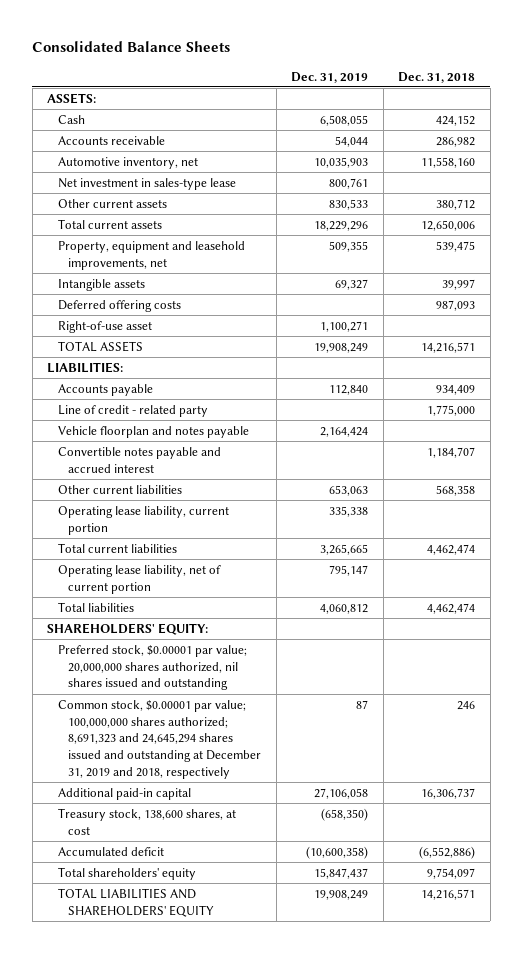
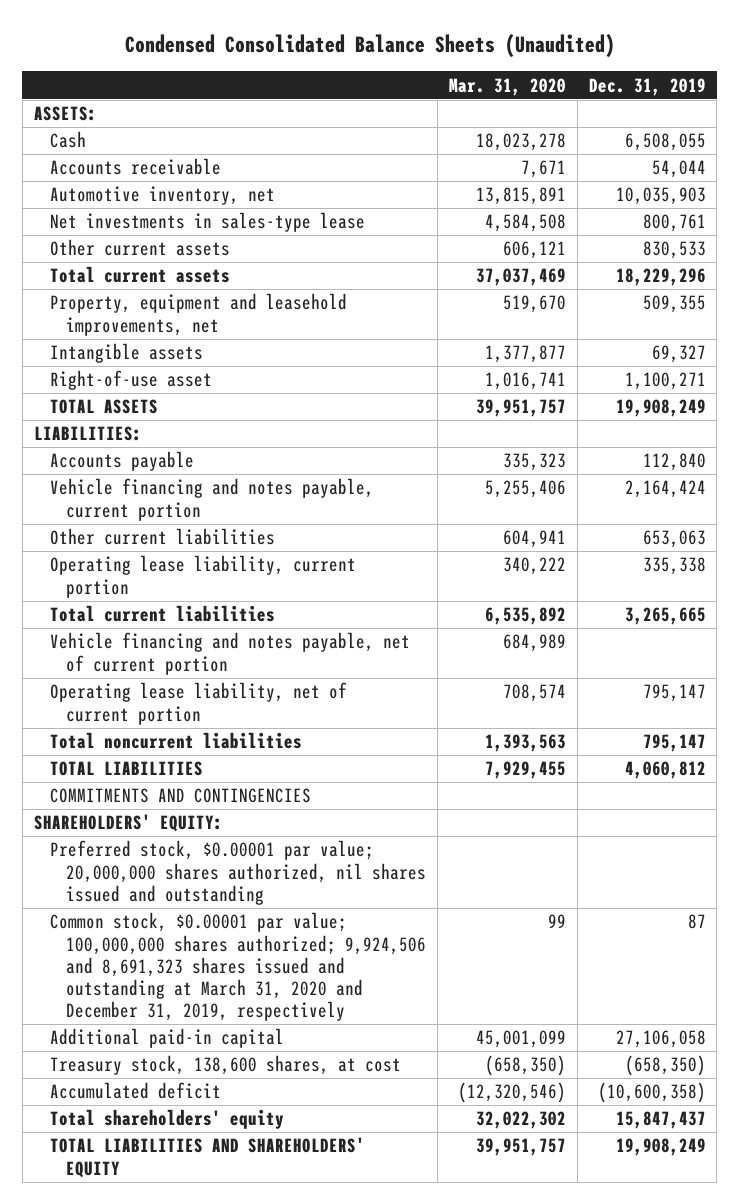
[32,41,231,53] Consolidated Balance Sheets -> [124,34,615,59] Condensed Consolidated Balance Sheets (Unaudited)
[398,71,476,83] Dec. 31, 2018 -> none
none -> [448,77,566,96] Mar. 31, 2020
[57,177,236,190] Net investment in sales-type lease -> [50,212,366,233] Net investments in sales-type lease
[57,299,181,312] Deferred offering costs -> none
[57,404,208,417] Line of credit - related party -> none
[57,446,221,473] Convertible notes payable and accrued interest -> none
[57,425,249,438] Vehicle floorplan and notes payable -> [50,478,375,521] Vehicle financing and notes payable, current portion
none -> [50,632,411,675] Vehicle financing and notes payable, net of current portion
none -> [50,732,303,750] Total noncurrent liabilities
[57,601,134,612] Total liabilities -> [50,761,204,777] TOTAL LIABILITIES
none -> [50,788,312,804] COMMITMENTS AND CONTINGENCIES
[57,699,261,779] Common stock, $0.00001 par value; 100,000,000 shares authorized; 8,691,323 and 24,645,294 shares issued and outstanding at December 31, 2019 and 2018, respectively -> [50,912,427,1022] Common stock, $0.00001 par value; 100,000,000 shares authorized; 9,924,506 and 8,691,323 shares issued and outstanding at March 31, 2020 and December 31, 2019, respectively

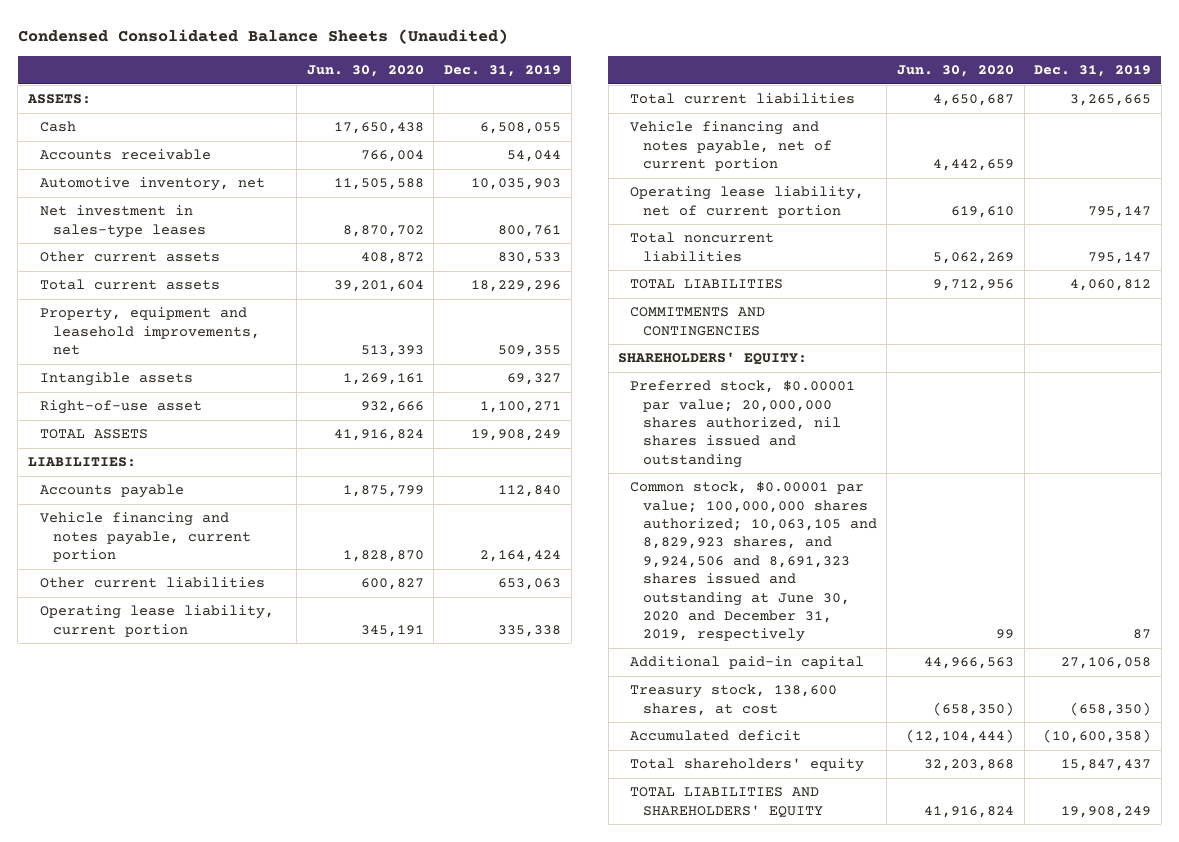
[448,77,566,96] Mar. 31, 2020 -> none
none -> [306,64,424,77] Jun. 30, 2020
[50,212,366,233] Net investments in sales-type lease -> [40,205,206,238] Net investment in sales-type leases
[50,912,427,1022] Common stock, $0.00001 par value; 100,000,000 shares authorized; 9,924,506 and 8,691,323 shares issued and outstanding at March 31, 2020 and December 31, 2019, respectively -> [630,481,877,643] Common stock, $0.00001 par value; 100,000,000 shares authorized; 10,063,105 and 8,829,923 shares, and 9,924,506 and 8,691,323 shares issued and outstanding at June 30, 2020 and December 31, 2019, respectively

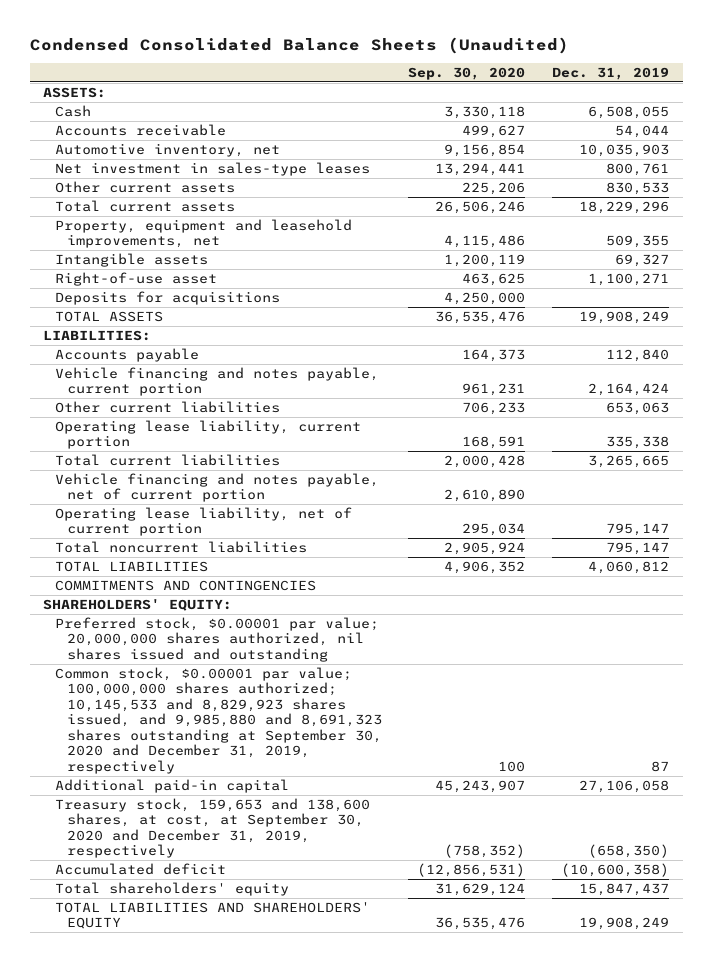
[306,64,424,77] Jun. 30, 2020 -> none
none -> [408,67,526,81] Sep. 30, 2020
none -> [54,290,280,305] Deposits for acquisitions
[630,481,877,643] Common stock, $0.00001 par value; 100,000,000 shares authorized; 10,063,105 and 8,829,923 shares, and 9,924,506 and 8,691,323 shares issued and outstanding at June 30, 2020 and December 31, 2019, respectively -> [54,666,382,774] Common stock, $0.00001 par value; 100,000,000 shares authorized; 10,145,533 and 8,829,923 shares issued, and 9,985,880 and 8,691,323 shares outstanding at September 30, 2020 and December 31, 2019, respectively
[630,684,838,716] Treasury stock, 138,600 shares, at cost -> [54,797,370,859] Treasury stock, 159,653 and 138,600 shares, at cost, at September 30, 2020 and December 31, 2019, respectively

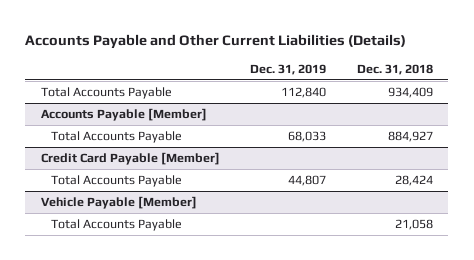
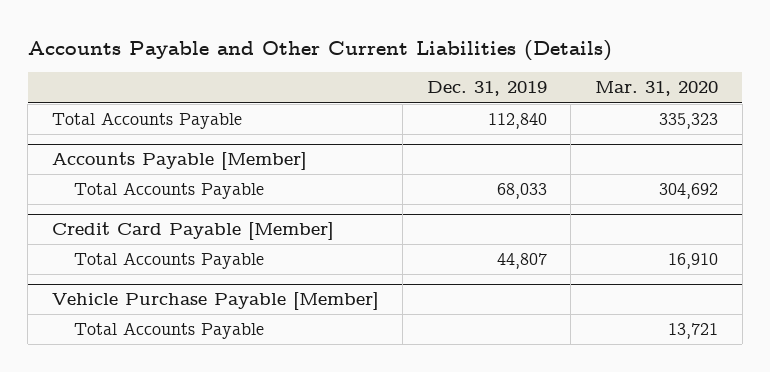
[356,63,433,75] Dec. 31, 2018 -> none
none -> [595,81,719,97] Mar. 31, 2020
[40,196,197,210] Vehicle Payable [Member] -> [51,292,379,311] Vehicle Purchase Payable [Member]

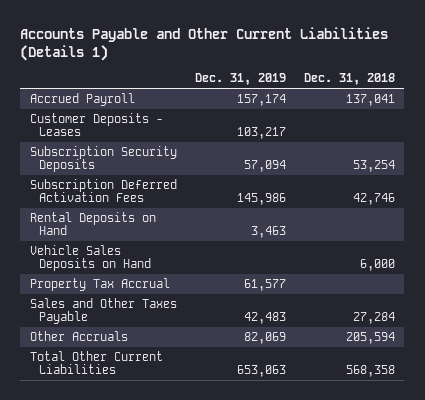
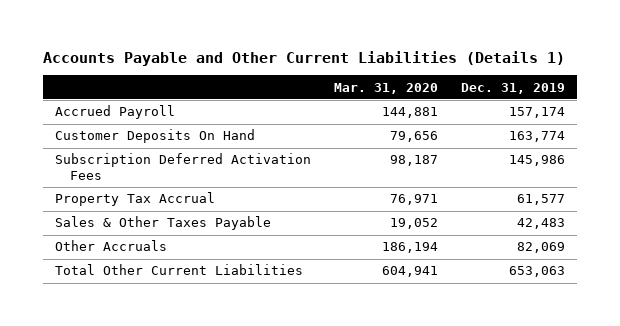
[304,73,396,86] Dec. 31, 2018 -> none
none -> [334,82,439,94] Mar. 31, 2020
[29,145,177,173] Subscription Security Deposits -> none
[29,112,163,137] Customer Deposits - Leases -> [54,129,255,144] Customer Deposits On Hand
[236,127,286,140] 103,217 -> [509,131,566,143] 163,774
[29,211,156,236] Rental Deposits on Hand -> none
[29,244,152,272] Vehicle Sales Deposits on Hand -> none
[29,297,177,325] Sales and Other Taxes Payable -> [54,216,271,231] Sales & Other Taxes Payable

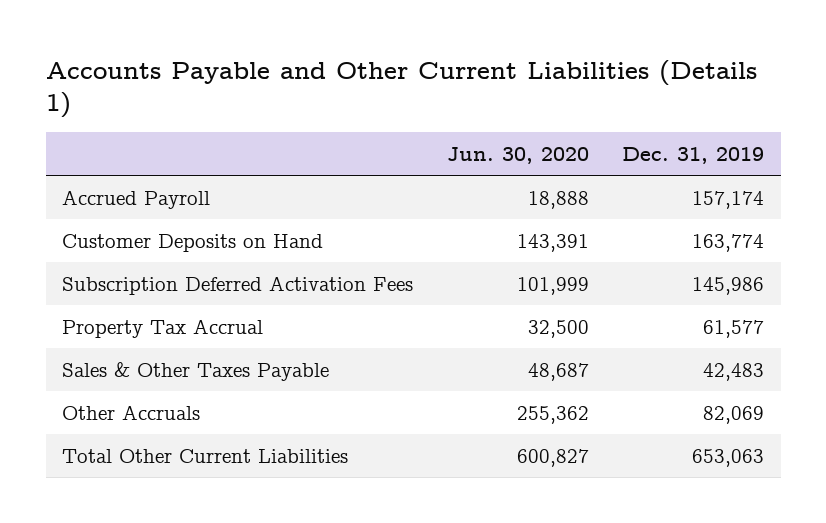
[334,82,439,94] Mar. 31, 2020 -> none
none -> [446,147,589,165] Jun. 30, 2020
[54,129,255,144] Customer Deposits On Hand -> [62,233,324,252] Customer Deposits on Hand

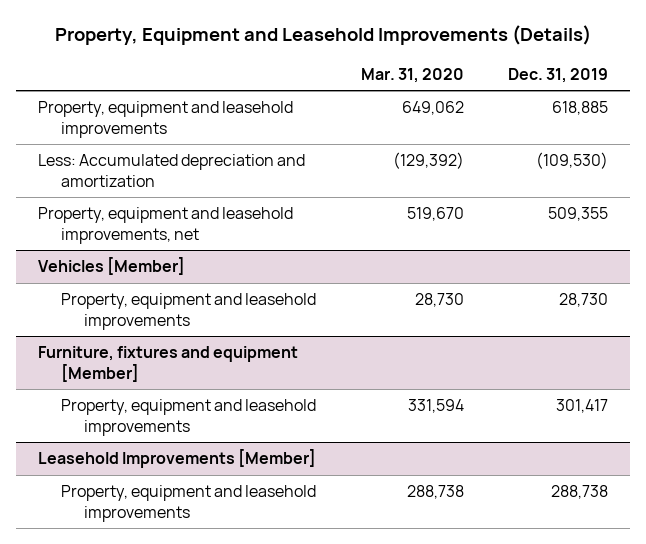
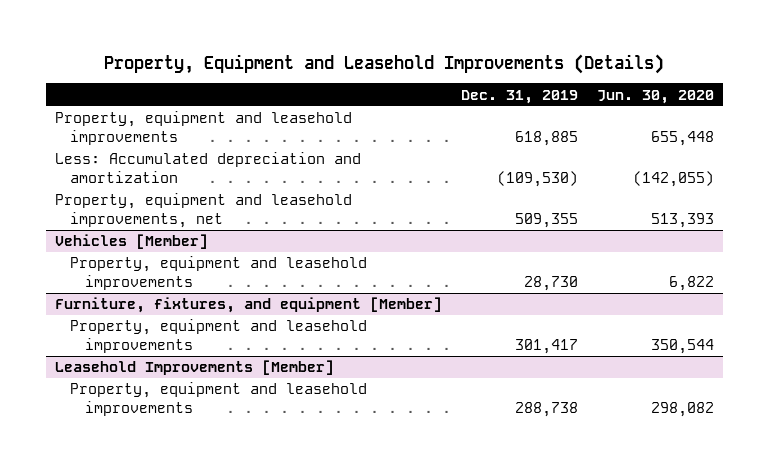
[360,67,464,83] Mar. 31, 2020 -> none
none -> [596,89,714,104] Jun. 30, 2020
[38,346,299,382] Furniture, fixtures and equipment [Member] -> [55,297,443,314] Furniture, fixtures, and equipment [Member]

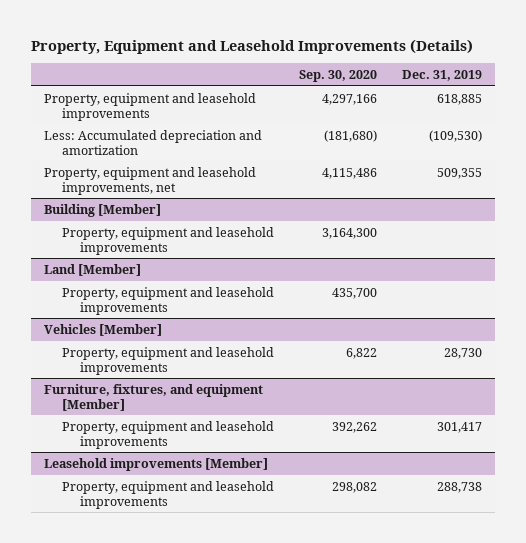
[596,89,714,104] Jun. 30, 2020 -> none
none -> [299,70,378,83] Sep. 30, 2020
none -> [43,203,161,217] Building [Member]
none -> [61,226,274,255] Property, equipment and leasehold improvements
none -> [43,263,141,276] Land [Member]
none -> [61,286,274,315] Property, equipment and leasehold improvements
[55,360,335,376] Leasehold Improvements [Member] -> [43,457,268,471] Leasehold improvements [Member]

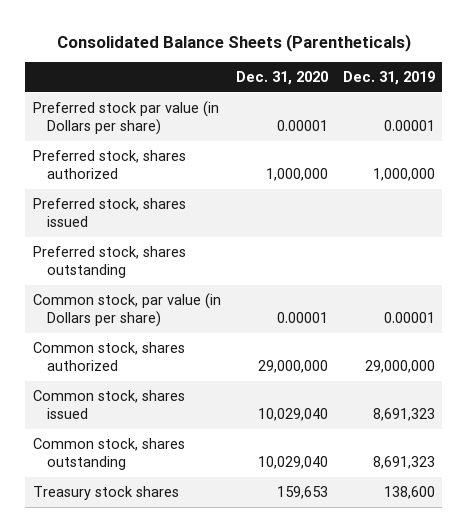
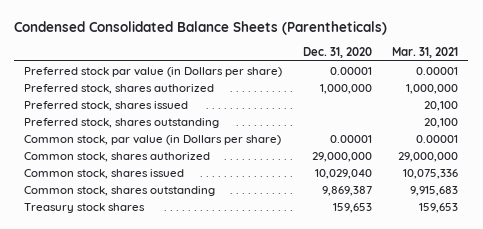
[56,33,411,52] Consolidated Balance Sheets (Parentheticals) -> [14,21,388,36] Condensed Consolidated Balance Sheets (Parentheticals)
[342,70,435,85] Dec. 31, 2019 -> none
none -> [392,47,459,59] Mar. 31, 2021
[257,456,328,470] 10,029,040 -> [321,185,372,196] 9,869,387

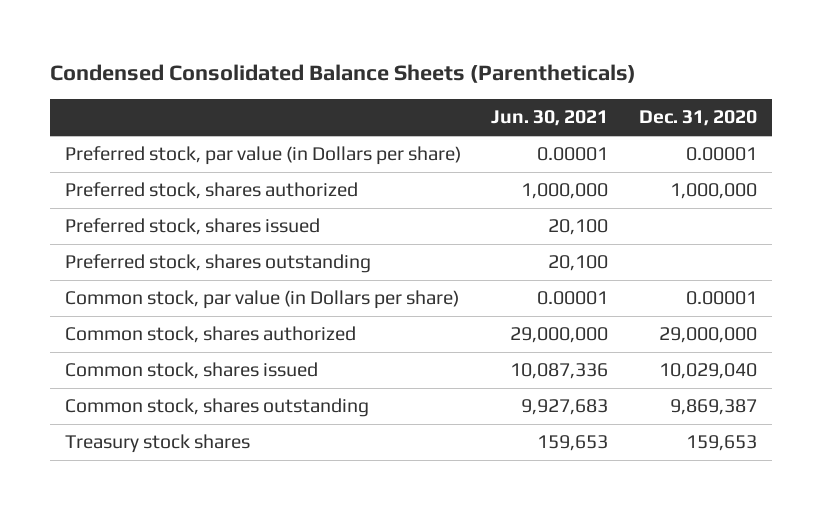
[392,47,459,59] Mar. 31, 2021 -> none
none -> [491,110,609,127] Jun. 30, 2021
[24,66,283,77] Preferred stock par value (in Dollars per share) -> [64,146,461,166] Preferred stock, par value (in Dollars per share)

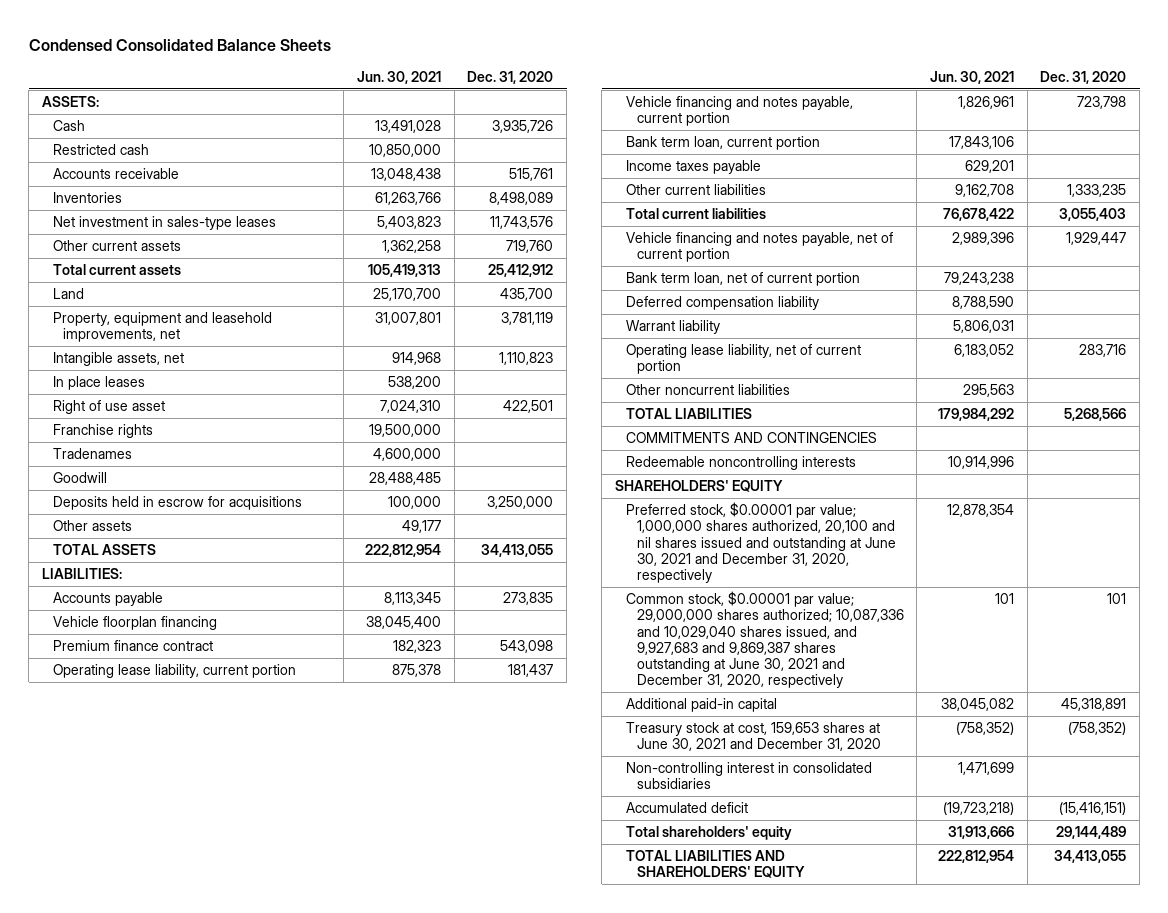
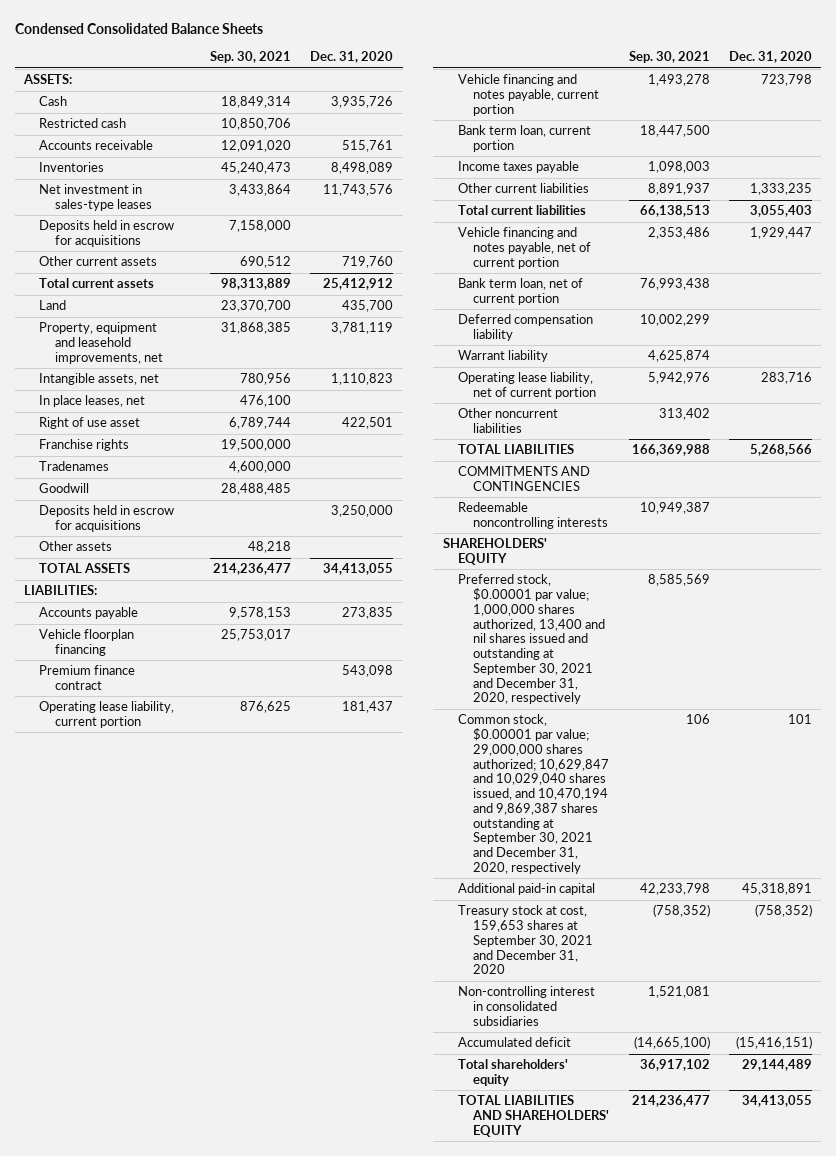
[356,70,441,84] Jun. 30, 2021 -> none
none -> [209,51,291,64] Sep. 30, 2021
none -> [39,220,175,247] Deposits held in escrow for acquisitions
[52,376,145,391] In place leases -> [39,395,146,408] In place leases, net
[625,502,896,584] Preferred stock, $0.00001 par value; 1,000,000 shares authorized, 20,100 and nil shares issued and outstanding at June 30, 2021 and December 31, 2020, respectively -> [458,574,606,705] Preferred stock, $0.00001 par value; 1,000,000 shares authorized, 13,400 and nil shares issued and outstanding at September 30, 2021 and December 31, 2020, respectively
[625,591,904,689] Common stock, $0.00001 par value; 29,000,000 shares authorized; 10,087,336 and 10,029,040 shares issued, and 9,927,683 and 9,869,387 shares outstanding at June 30, 2021 and December 31, 2020, respectively -> [458,714,610,874] Common stock, $0.00001 par value; 29,000,000 shares authorized; 10,629,847 and 10,029,040 shares issued, and 10,470,194 and 9,869,387 shares outstanding at September 30, 2021 and December 31, 2020, respectively
[625,722,881,752] Treasury stock at cost, 159,653 shares at June 30, 2021 and December 31, 2020 -> [458,905,594,975] Treasury stock at cost, 159,653 shares at September 30, 2021 and December 31, 2020

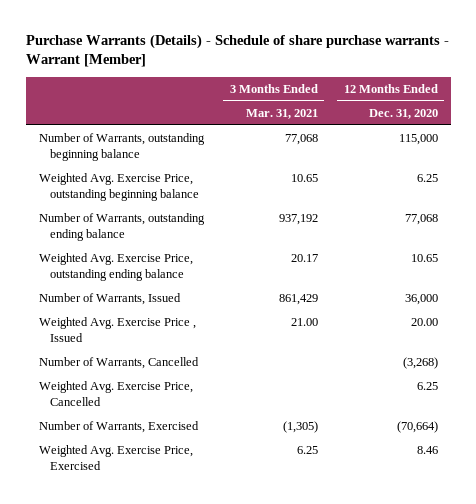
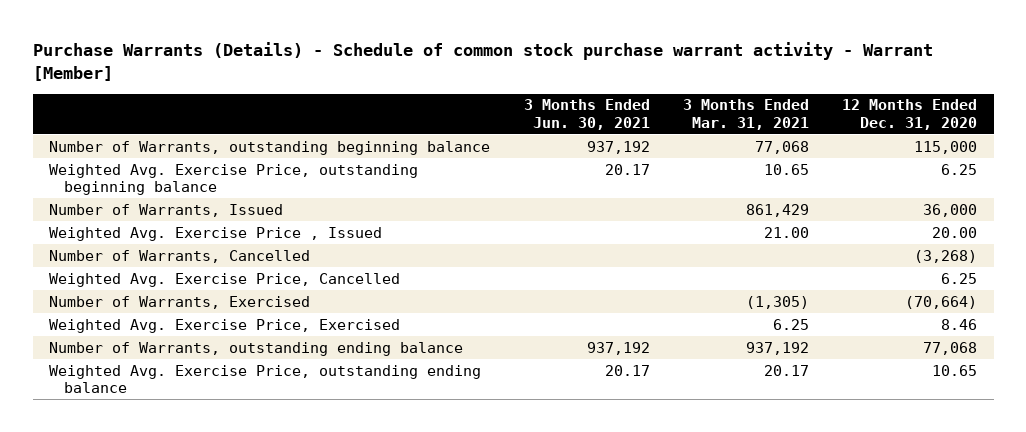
[25,34,449,68] Purchase Warrants (Details) - Schedule of share purchase warrants - Warrant [Member] -> [32,41,933,81] Purchase Warrants (Details) - Schedule of common stock purchase warrant activity - Warrant [Member]
none -> [523,99,650,130] 3 Months Ended Jun. 30, 2021
[38,213,205,242] Number of Warrants, outstanding ending balance -> [49,341,464,356] Number of Warrants, outstanding ending balance
[38,253,193,282] Weighted Avg. Exercise Price, outstanding ending balance -> [49,364,482,393] Weighted Avg. Exercise Price, outstanding ending balance

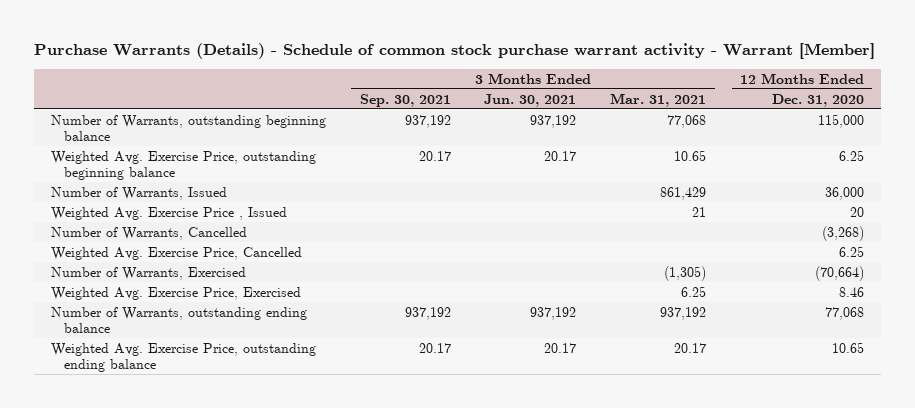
none -> [359,93,451,107] Sep. 30, 2021
[763,226,809,238] 21.00 -> [692,206,707,217] 21
[931,226,977,238] 20.00 -> [849,206,864,217] 20

